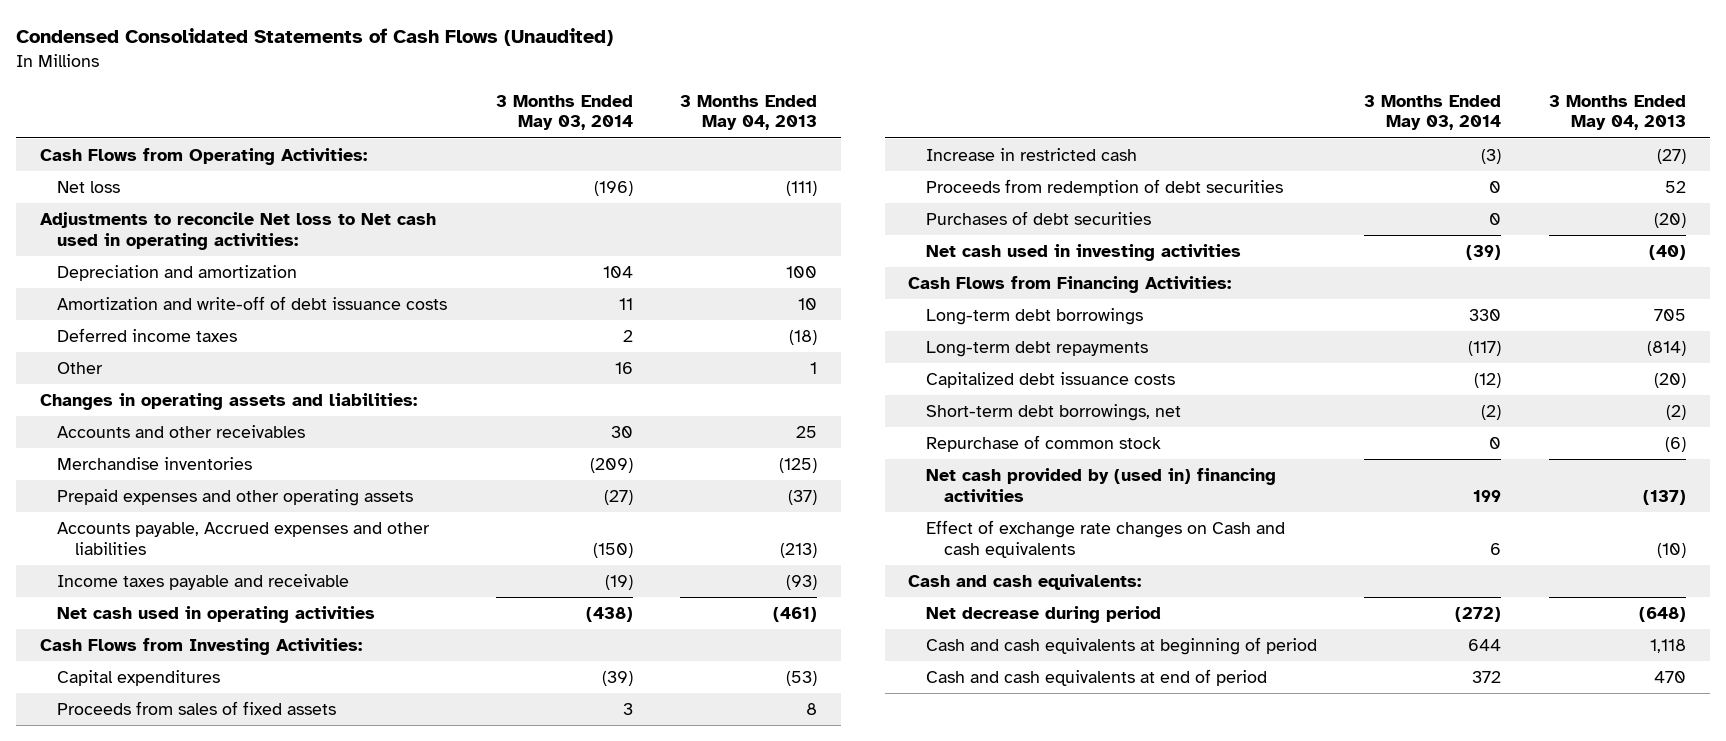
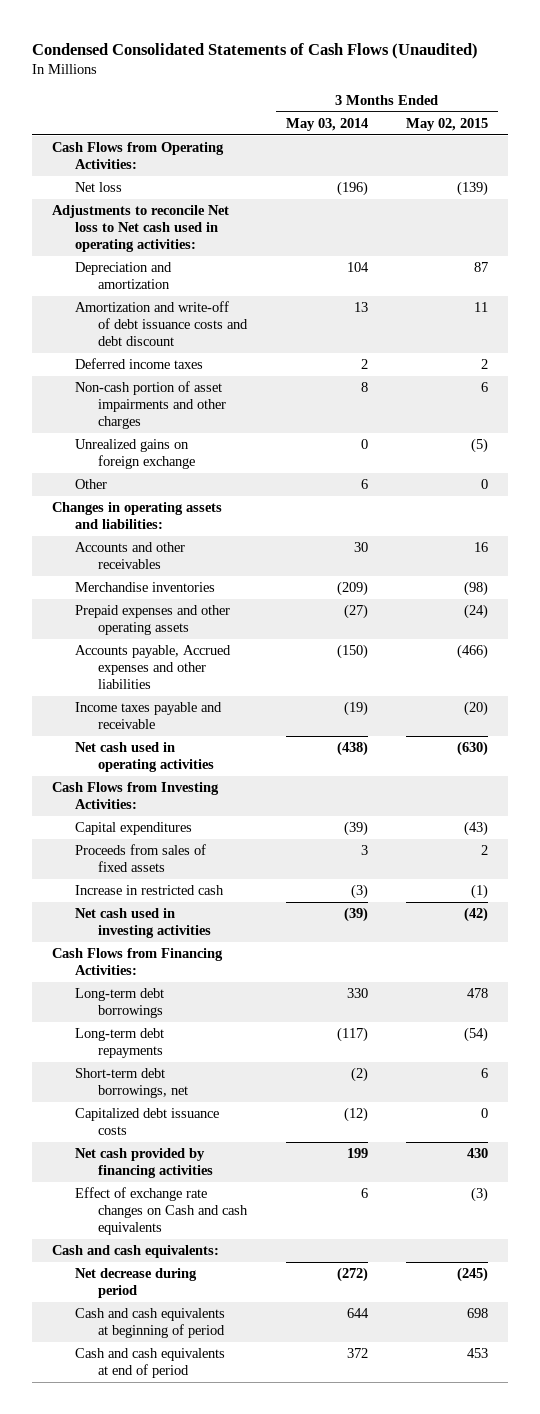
[680,94,818,131] 3 Months Ended May 04, 2013 -> none
none -> [406,118,489,132] May 02, 2015
[57,296,448,311] Amortization and write-off of debt issuance costs -> [74,301,248,347] Amortization and write-off of debt issuance costs and debt discount
[618,298,633,311] 11 -> [353,302,368,313] 13
none -> [74,381,226,430] Non-cash portion of asset impairments and other charges
none -> [74,439,195,470] Unrealized gains on foreign exchange
[614,362,633,375] 16 -> [360,479,368,490] 6
[926,179,1284,197] Proceeds from redemption of debt securities -> none
[926,211,1152,226] Purchases of debt securities -> none
[926,435,1162,453] Repurchase of common stock -> none
[926,372,1176,389] Capitalized debt issuance costs -> [74,1108,219,1136] Capitalized debt issuance costs
[926,468,1277,502] Net cash provided by (used in) financing activities -> [74,1148,213,1179] Net cash provided by financing activities

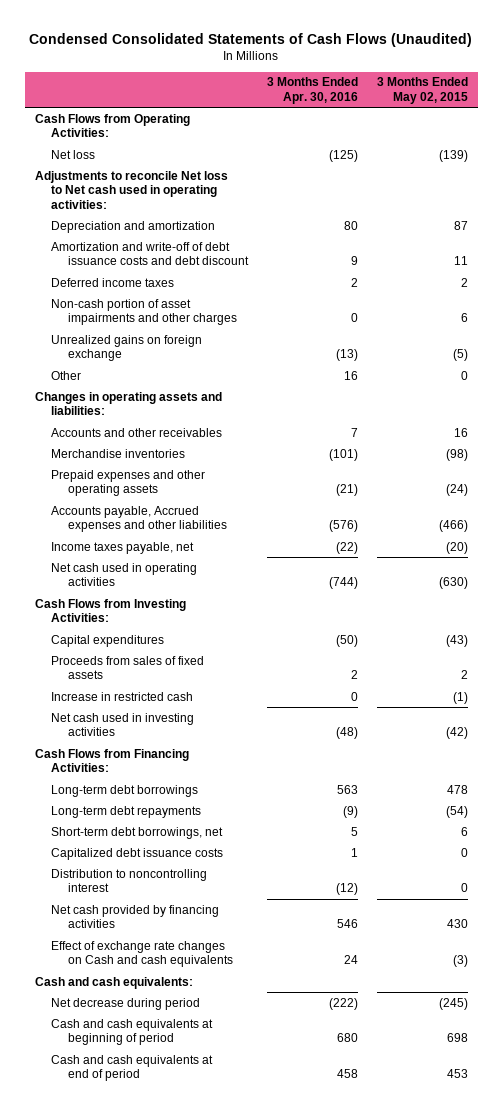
[285,118,368,132] May 03, 2014 -> none
none -> [266,77,358,104] 3 Months Ended Apr. 30, 2016
[74,702,222,730] Income taxes payable and receivable -> [51,541,195,554] Income taxes payable, net
none -> [51,868,208,893] Distribution to noncontrolling interest

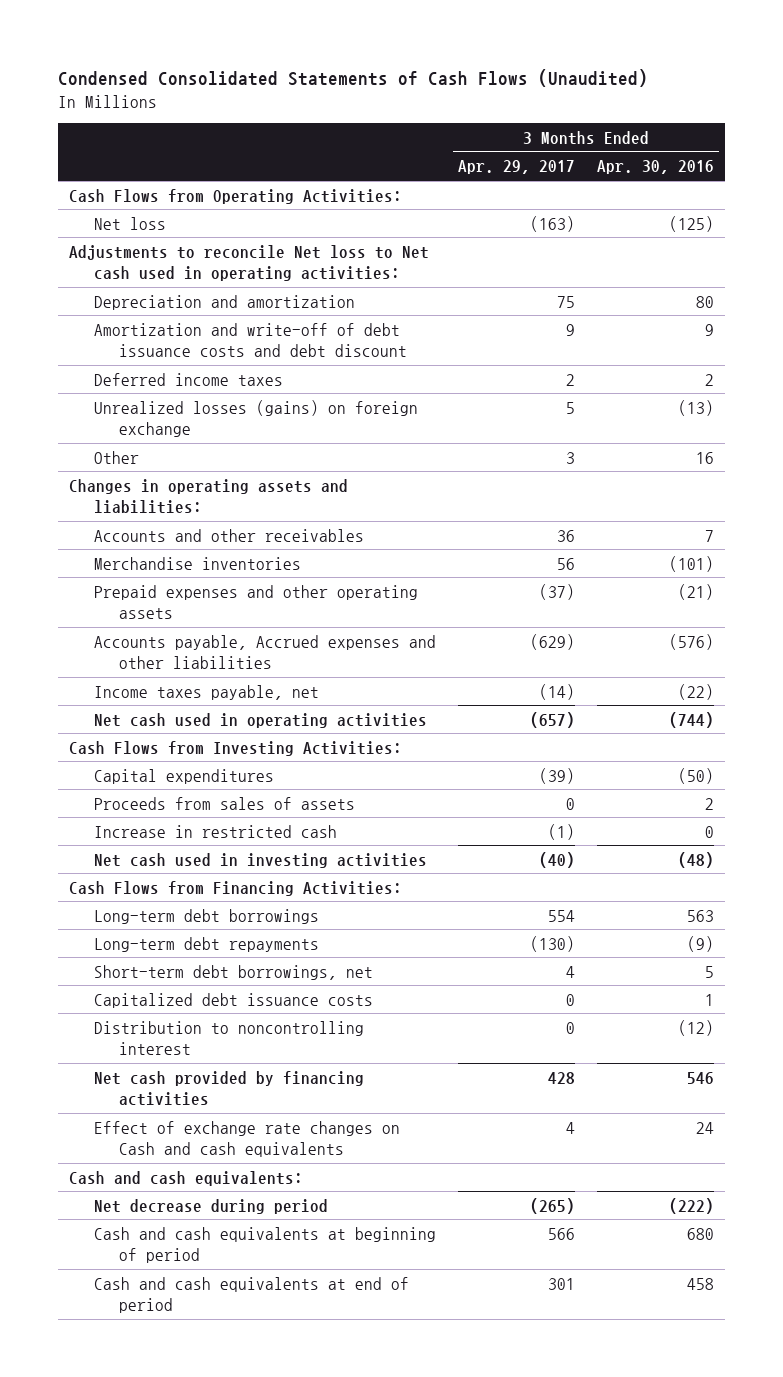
[377,77,469,104] 3 Months Ended May 02, 2015 -> none
none -> [458,160,576,175] Apr. 29, 2017
[51,298,237,326] Non-cash portion of asset impairments and other charges -> none
[51,334,203,362] Unrealized gains on foreign exchange -> [94,399,419,438] Unrealized losses (gains) on foreign exchange
[51,655,205,680] Proceeds from sales of fixed assets -> [94,796,356,810] Proceeds from sales of assets

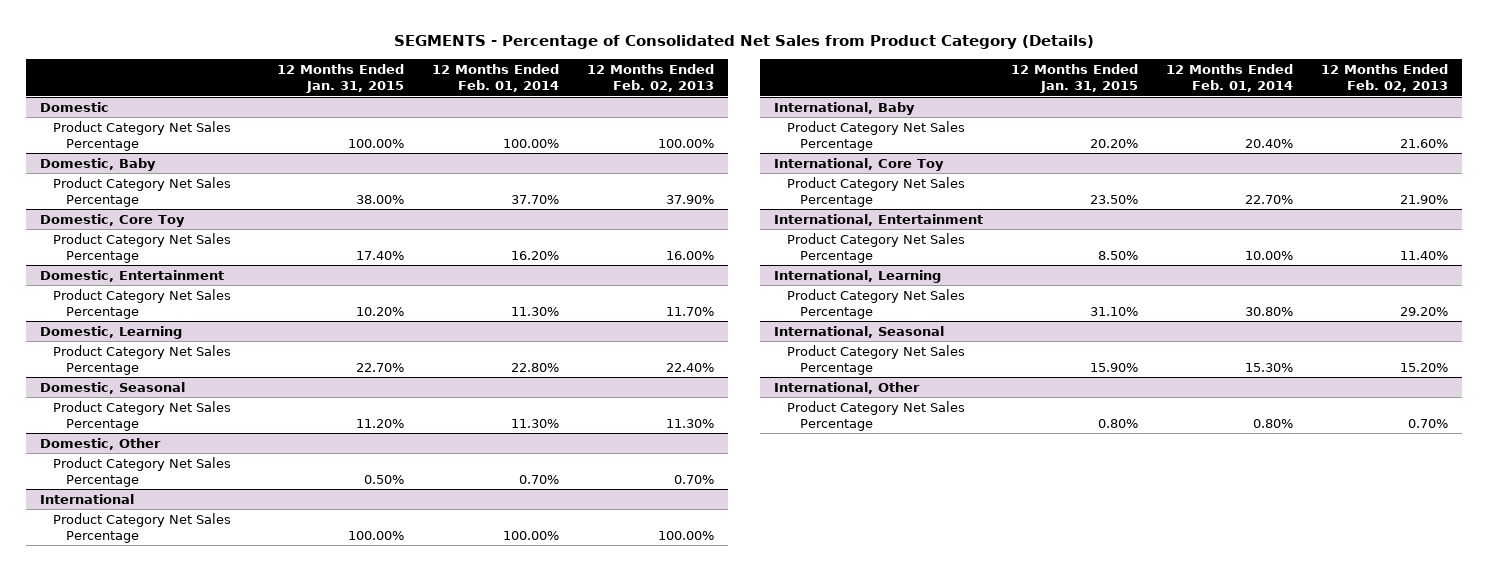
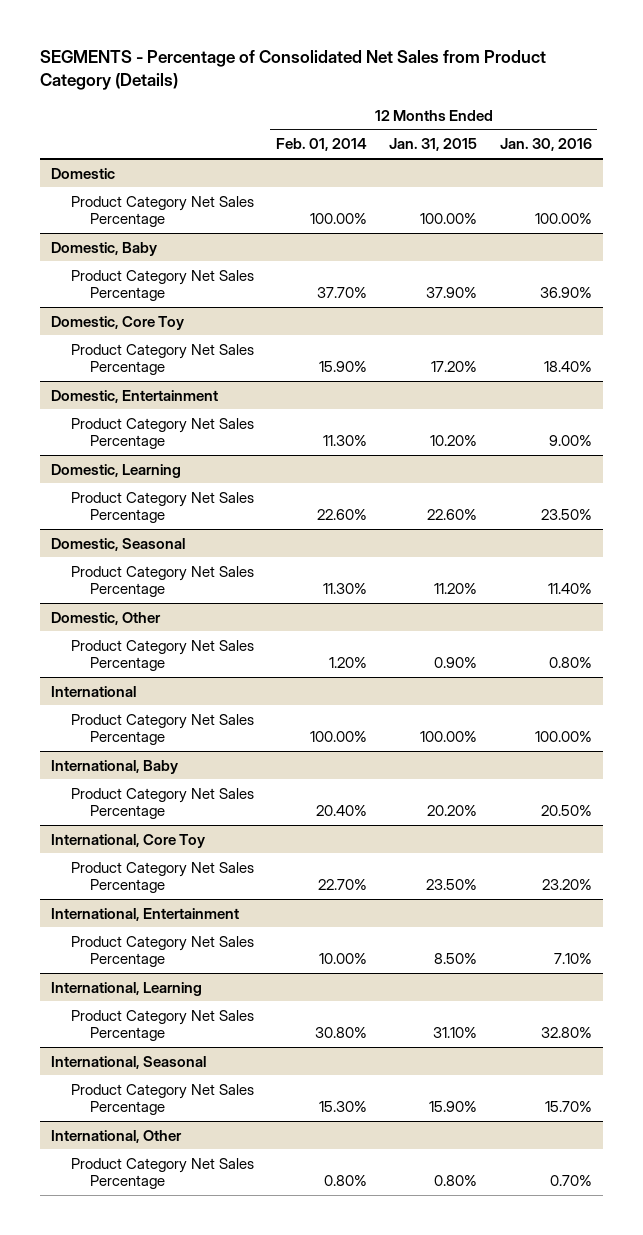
[586,64,714,93] 12 Months Ended Feb. 02, 2013 -> none
none -> [499,138,592,152] Jan. 30, 2016
[356,195,405,205] 38.00% -> [426,287,478,299] 37.90%
[356,251,405,261] 17.40% -> [431,361,478,373] 17.20%
[510,251,559,261] 16.20% -> [318,361,367,373] 15.90%
[356,363,405,373] 22.70% -> [427,509,478,521] 22.60%
[510,363,559,373] 22.80% -> [316,509,367,521] 22.60%
[364,475,405,485] 0.50% -> [434,657,478,669] 0.90%
[518,475,559,485] 0.70% -> [328,657,367,669] 1.20%

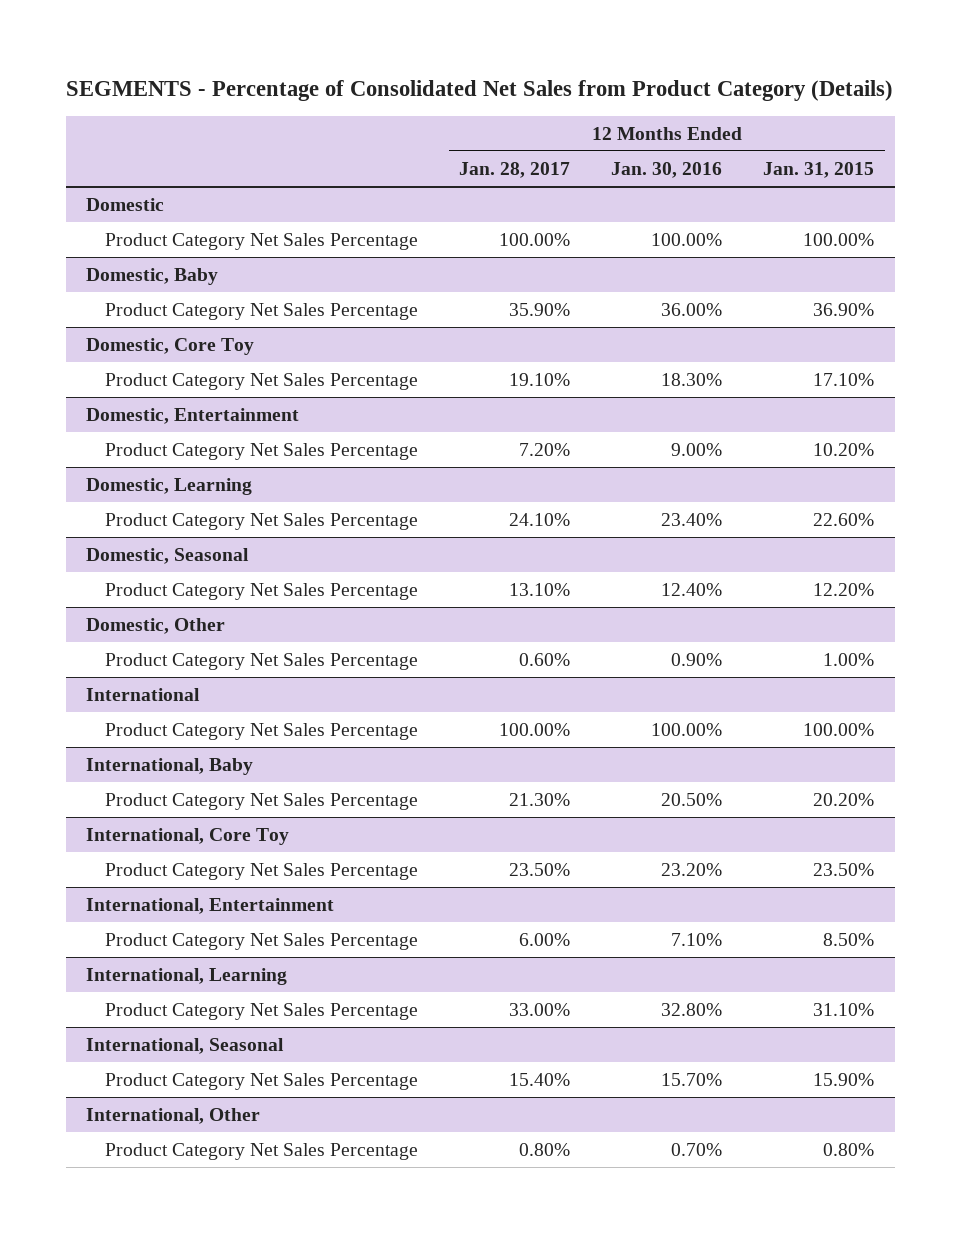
[275,138,367,152] Feb. 01, 2014 -> none
none -> [459,161,571,178] Jan. 28, 2017
[426,287,478,299] 37.90% -> [813,302,875,316] 36.90%
[539,287,592,299] 36.90% -> [661,302,723,316] 36.00%
[431,361,478,373] 17.20% -> [813,372,875,386] 17.10%
[543,361,592,373] 18.40% -> [661,372,723,386] 18.30%
[540,509,592,521] 23.50% -> [661,512,723,526] 23.40%
[434,583,478,595] 11.20% -> [813,582,875,596] 12.20%
[547,583,592,595] 11.40% -> [661,582,723,596] 12.40%
[434,657,478,669] 0.90% -> [823,652,875,666] 1.00%
[548,657,592,669] 0.80% -> [671,652,723,666] 0.90%

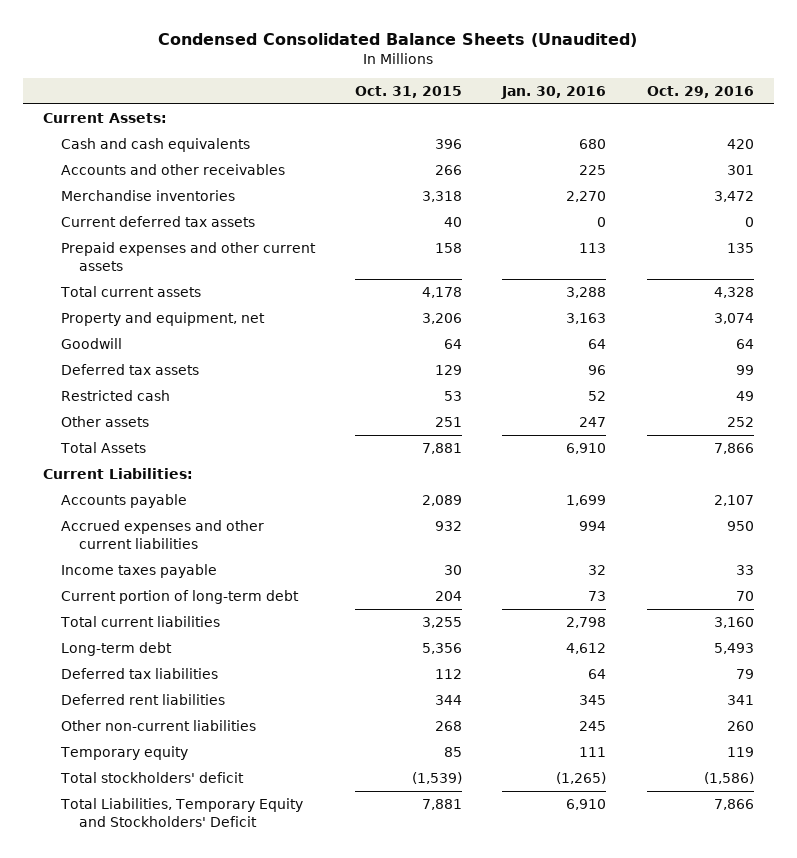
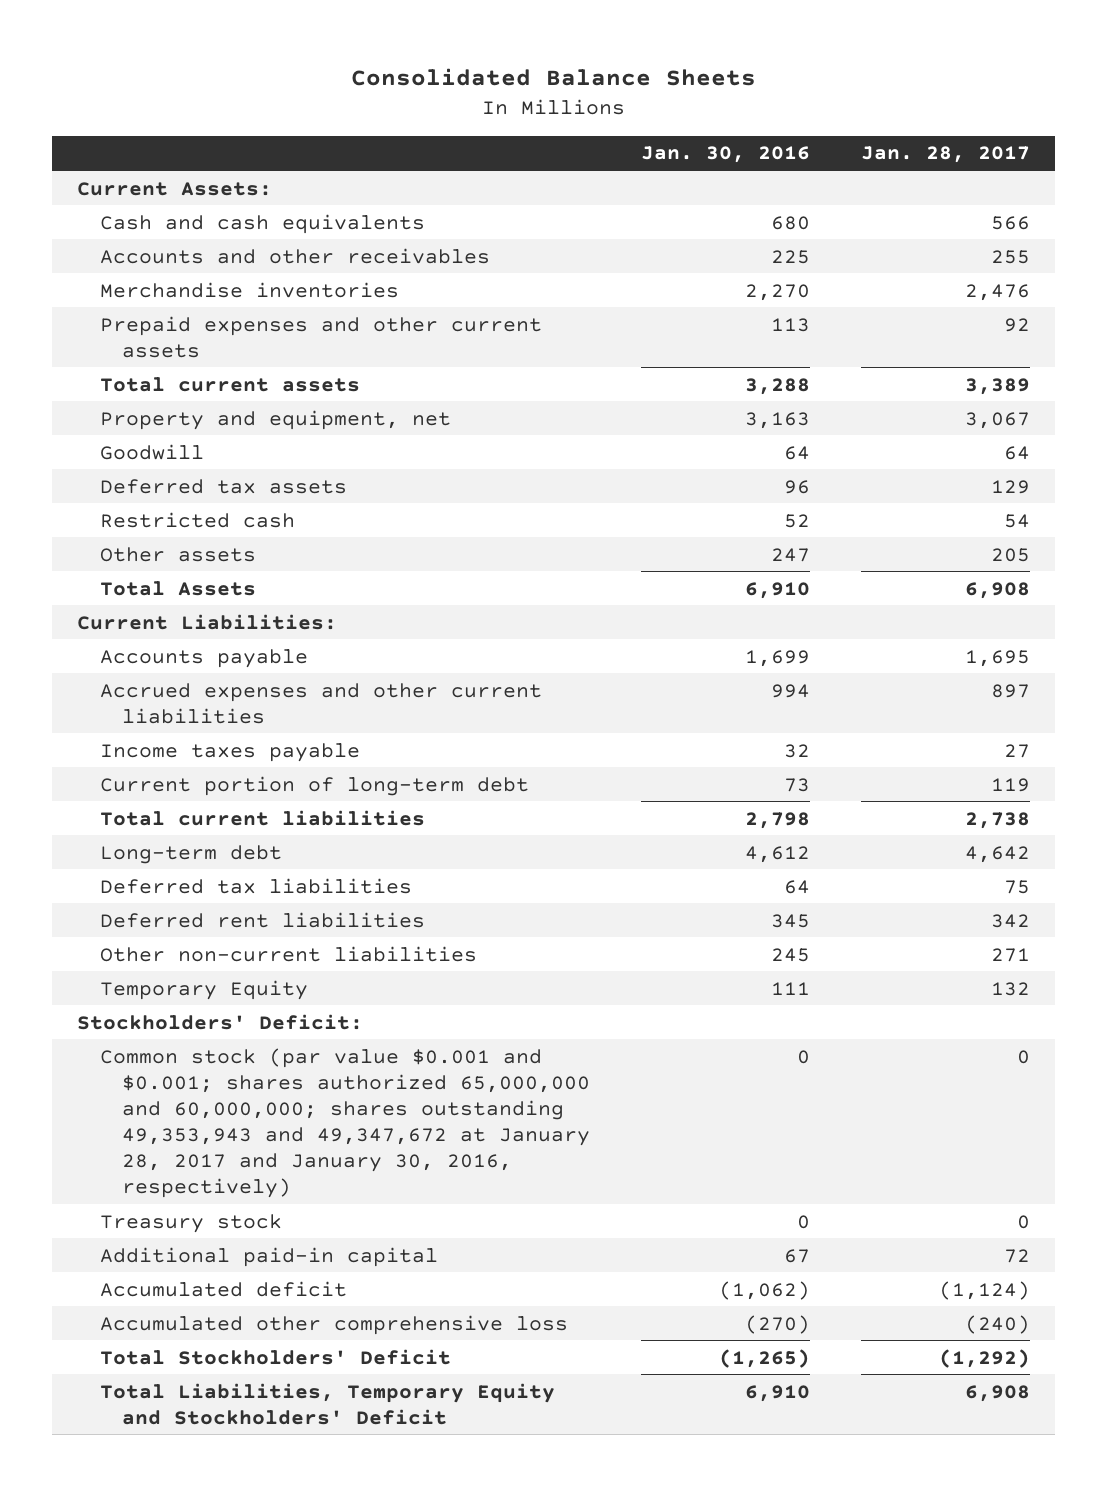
[158,32,638,47] Condensed Consolidated Balance Sheets (Unaudited) -> [350,68,756,87] Consolidated Balance Sheets
[355,85,463,98] Oct. 31, 2015 -> none
[646,85,754,98] Oct. 29, 2016 -> none
none -> [860,146,1030,164] Jan. 28, 2017
[61,216,256,228] Current deferred tax assets -> none
[60,746,189,761] Temporary equity -> [99,979,308,1000] Temporary Equity
none -> [77,1013,364,1030] Stockholders' Deficit:
none -> [99,1047,590,1198] Common stock (par value $0.001 and $0.001; shares authorized 65,000,000 and 60,000,000; shares outstanding 49,353,943 and 49,347,672 at January 28, 2017 and January 30, 2016, respectively)
none -> [99,1213,282,1233] Treasury stock
none -> [99,1246,438,1267] Additional paid-in capital
none -> [99,1280,347,1297] Accumulated deficit
none -> [99,1314,568,1335] Accumulated other comprehensive loss
[60,772,245,784] Total stockholders' deficit -> [99,1348,451,1365] Total Stockholders' Deficit

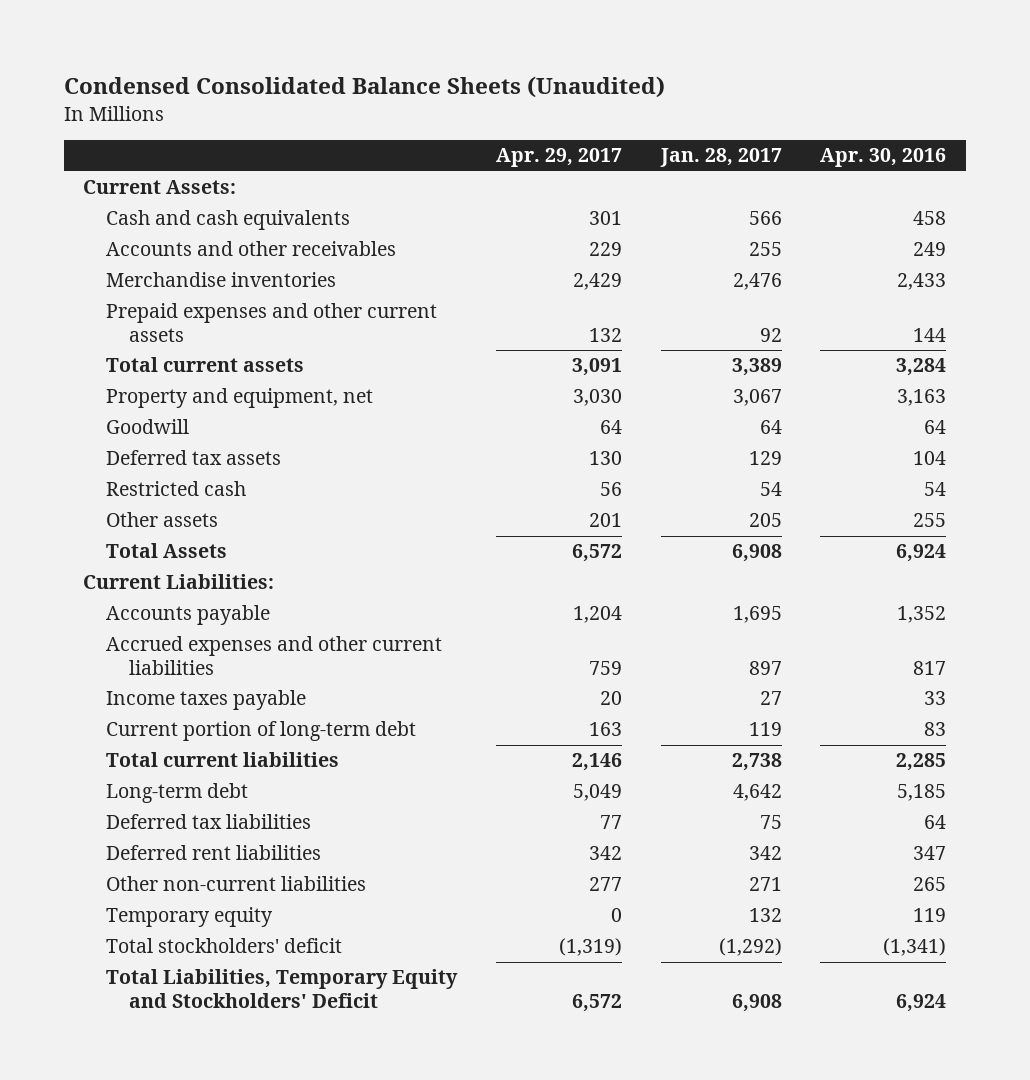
[350,68,756,87] Consolidated Balance Sheets -> [64,76,666,99] Condensed Consolidated Balance Sheets (Unaudited)
[640,146,810,164] Jan. 30, 2016 -> none
none -> [496,148,623,168] Apr. 29, 2017
none -> [820,148,947,168] Apr. 30, 2016
[77,1013,364,1030] Stockholders' Deficit: -> none
[99,1047,590,1198] Common stock (par value $0.001 and $0.001; shares authorized 65,000,000 and 60,000,000; shares outstanding 49,353,943 and 49,347,672 at January 28, 2017 and January 30, 2016, respectively) -> none
[99,1213,282,1233] Treasury stock -> none
[99,1246,438,1267] Additional paid-in capital -> none
[99,1280,347,1297] Accumulated deficit -> none
[99,1314,568,1335] Accumulated other comprehensive loss -> none
[99,979,308,1000] Temporary Equity -> [106,907,274,928] Temporary equity
[99,1348,451,1365] Total Stockholders' Deficit -> [106,938,343,954] Total stockholders' deficit

